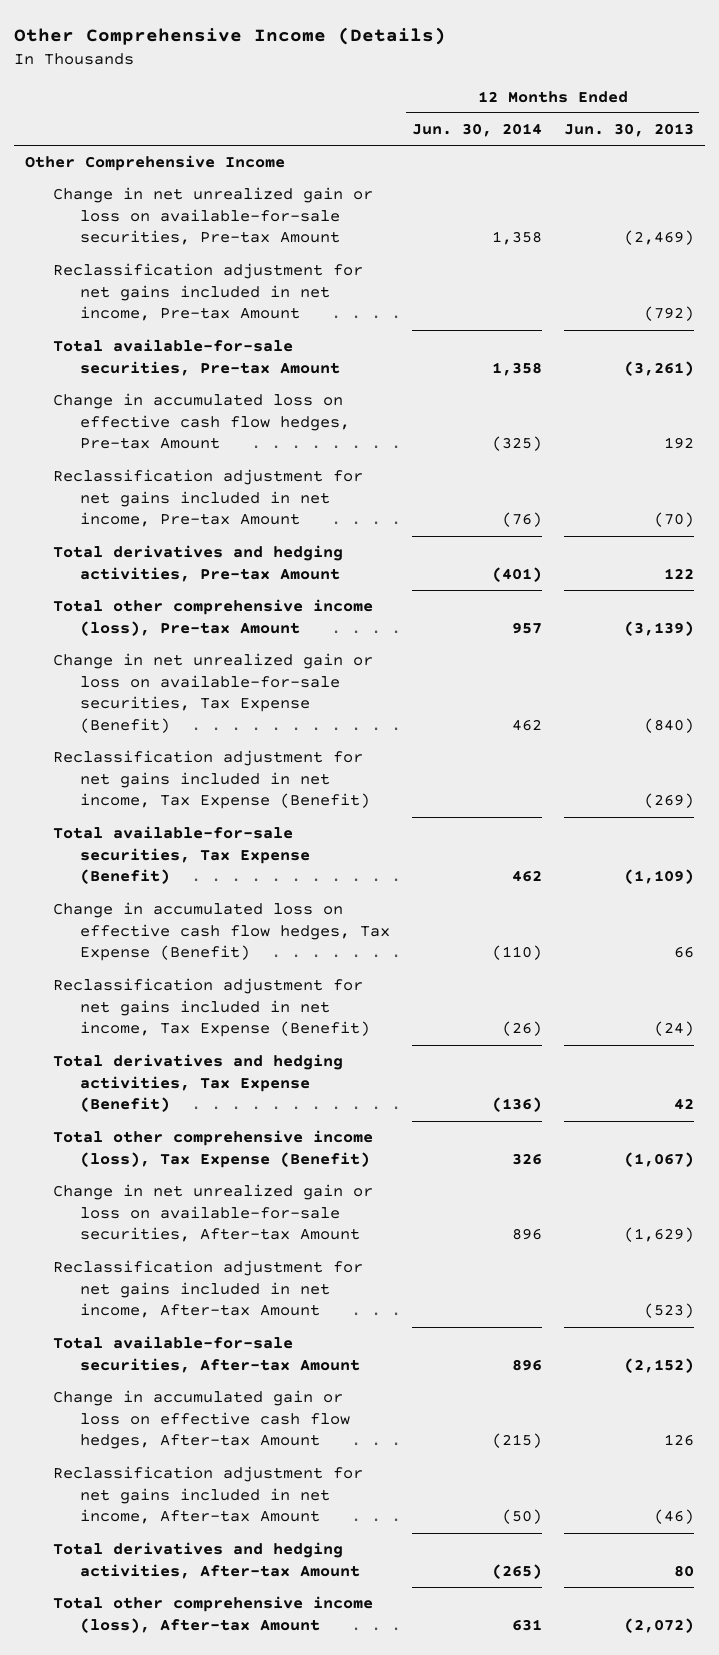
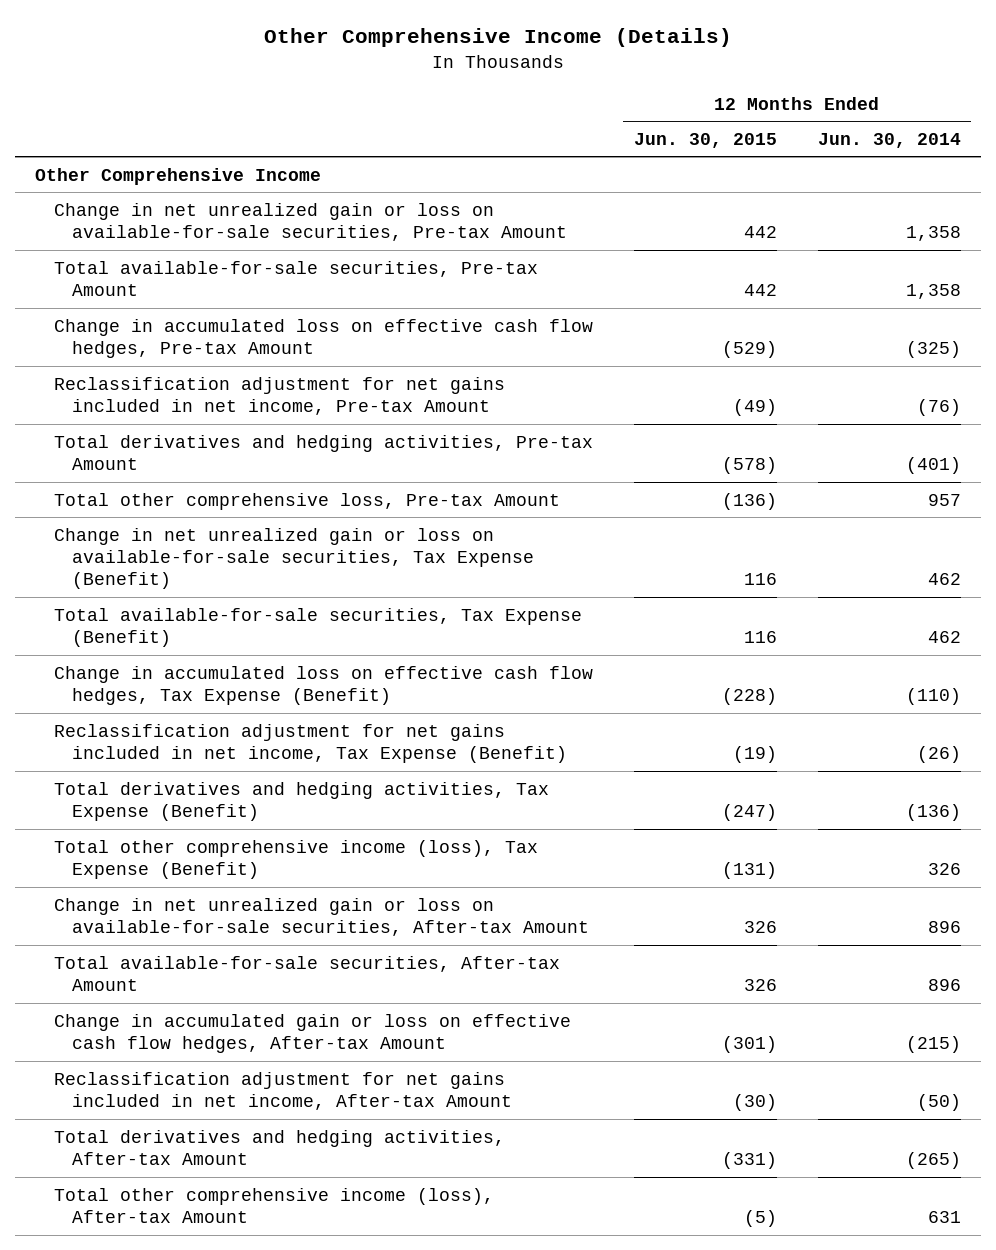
[563,123,694,138] Jun. 30, 2013 -> none
none -> [633,132,777,148] Jun. 30, 2015
[52,263,363,322] Reclassification adjustment for net gains included in net income, Pre-tax Amount -> none
[52,599,373,636] Total other comprehensive income (loss), Pre-tax Amount -> [53,492,560,510] Total other comprehensive loss, Pre-tax Amount
[52,750,370,810] Reclassification adjustment for net gains included in net income, Tax Expense (Benefit) -> none
[52,1260,363,1319] Reclassification adjustment for net gains included in net income, After-tax Amount -> none

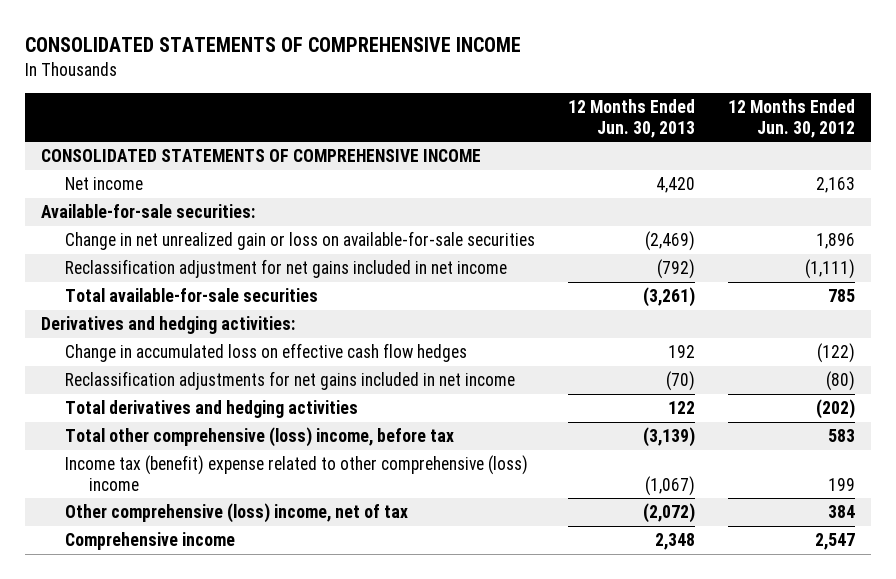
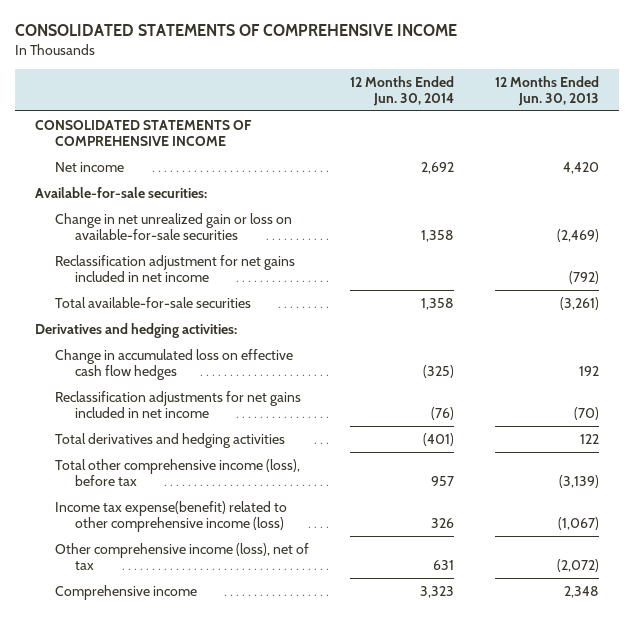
[727,99,855,138] 12 Months Ended Jun. 30, 2012 -> none
none -> [349,75,454,106] 12 Months Ended Jun. 30, 2014
[64,427,454,448] Total other comprehensive (loss) income, before tax -> [55,458,301,486] Total other comprehensive income (loss), before tax
[64,455,528,491] Income tax (benefit) expense related to other comprehensive (loss) income -> [55,500,288,532] Income tax expense(benefit) related to other comprehensive income (loss)
[64,503,408,524] Other comprehensive (loss) income, net of tax -> [55,542,310,570] Other comprehensive income (loss), net of tax

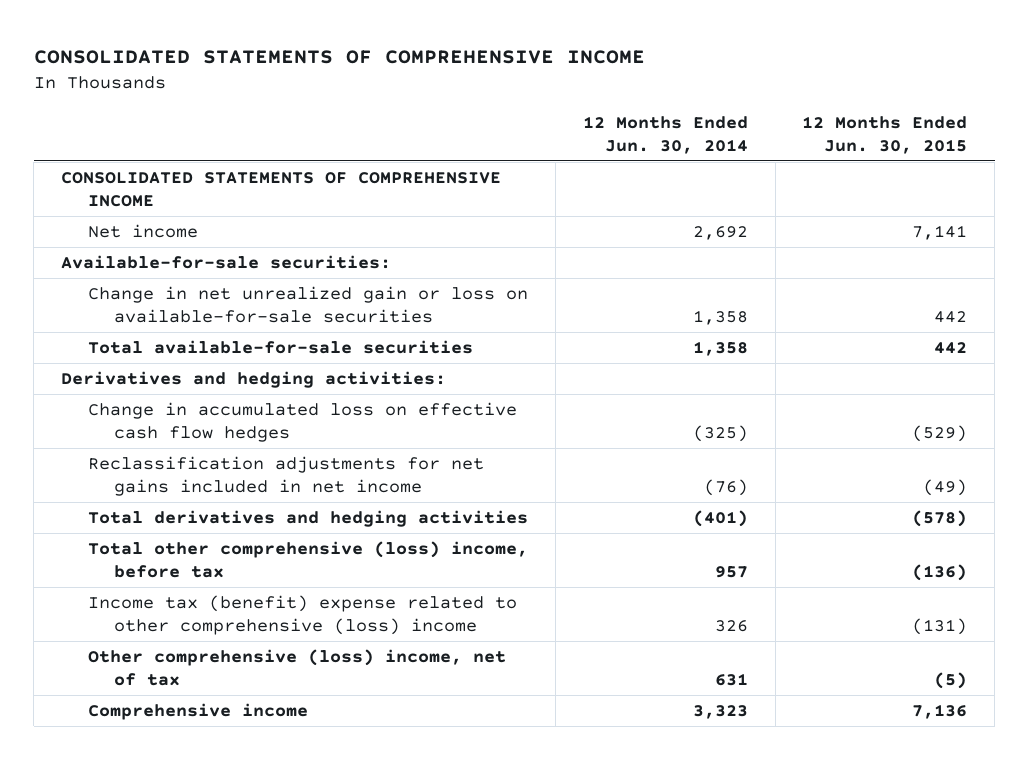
[494,75,599,106] 12 Months Ended Jun. 30, 2013 -> none
none -> [802,115,968,154] 12 Months Ended Jun. 30, 2015
[55,254,296,282] Reclassification adjustment for net gains included in net income -> none
[55,458,301,486] Total other comprehensive income (loss), before tax -> [87,541,528,579] Total other comprehensive (loss) income, before tax
[55,500,288,532] Income tax expense(benefit) related to other comprehensive income (loss) -> [87,595,517,636] Income tax (benefit) expense related to other comprehensive (loss) income
[55,542,310,570] Other comprehensive income (loss), net of tax -> [87,649,506,687] Other comprehensive (loss) income, net of tax

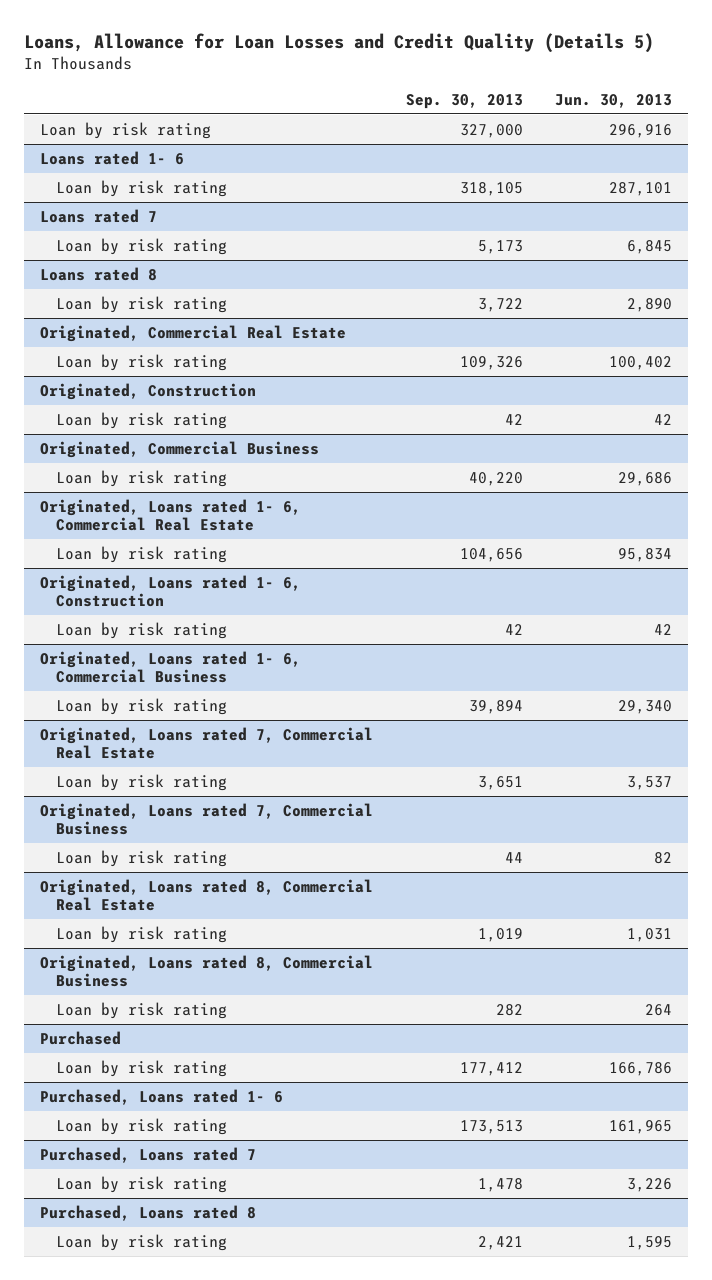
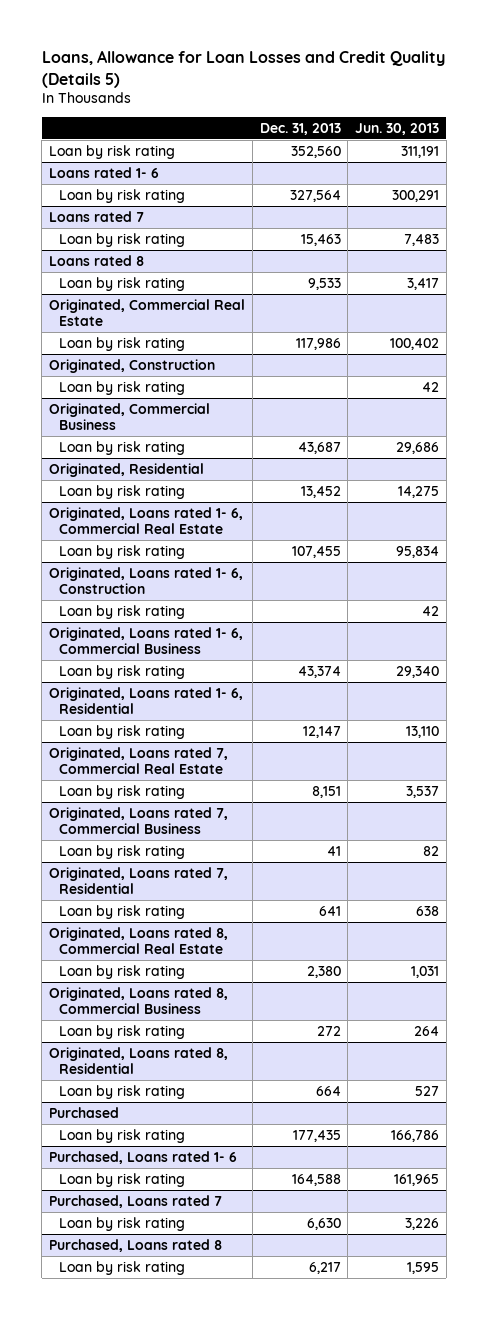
[405,93,523,109] Sep. 30, 2013 -> none
none -> [259,122,341,135] Dec. 31, 2013
[608,123,672,138] 296,916 -> [401,145,440,158] 311,191
[608,181,672,196] 287,101 -> [392,189,440,202] 300,291
[626,239,672,254] 6,845 -> [404,233,440,246] 7,483
[626,297,672,312] 2,890 -> [407,277,440,290] 3,417
none -> [49,462,205,477] Originated, Residential
none -> [59,484,186,499] Loan by risk rating
none -> [49,686,244,715] Originated, Loans rated 1- 6, Residential
none -> [59,724,186,739] Loan by risk rating
none -> [49,866,229,895] Originated, Loans rated 7, Residential
none -> [59,904,186,919] Loan by risk rating
none -> [49,1046,229,1075] Originated, Loans rated 8, Residential
none -> [59,1084,186,1099] Loan by risk rating

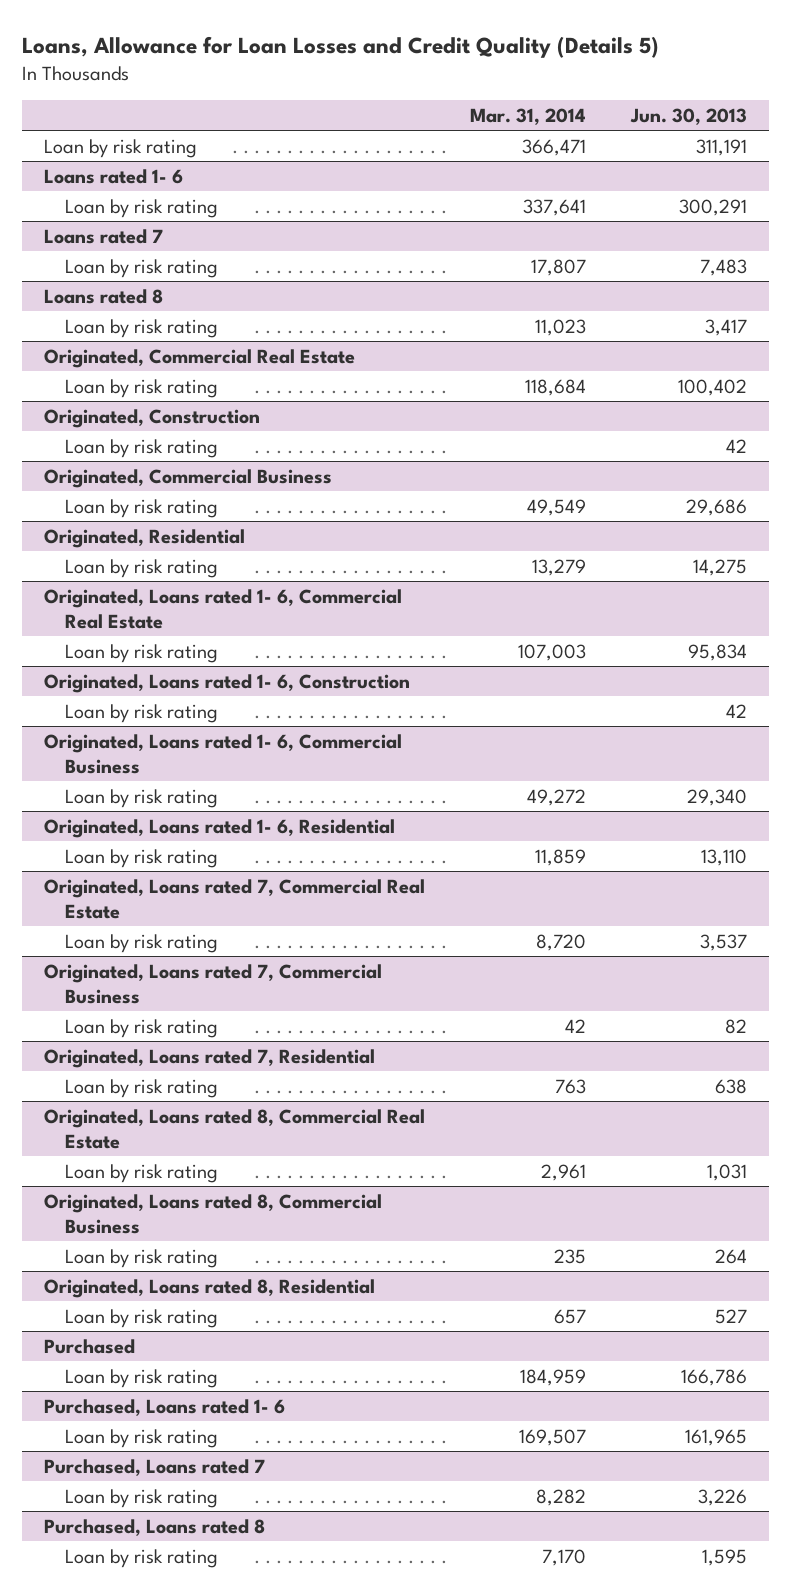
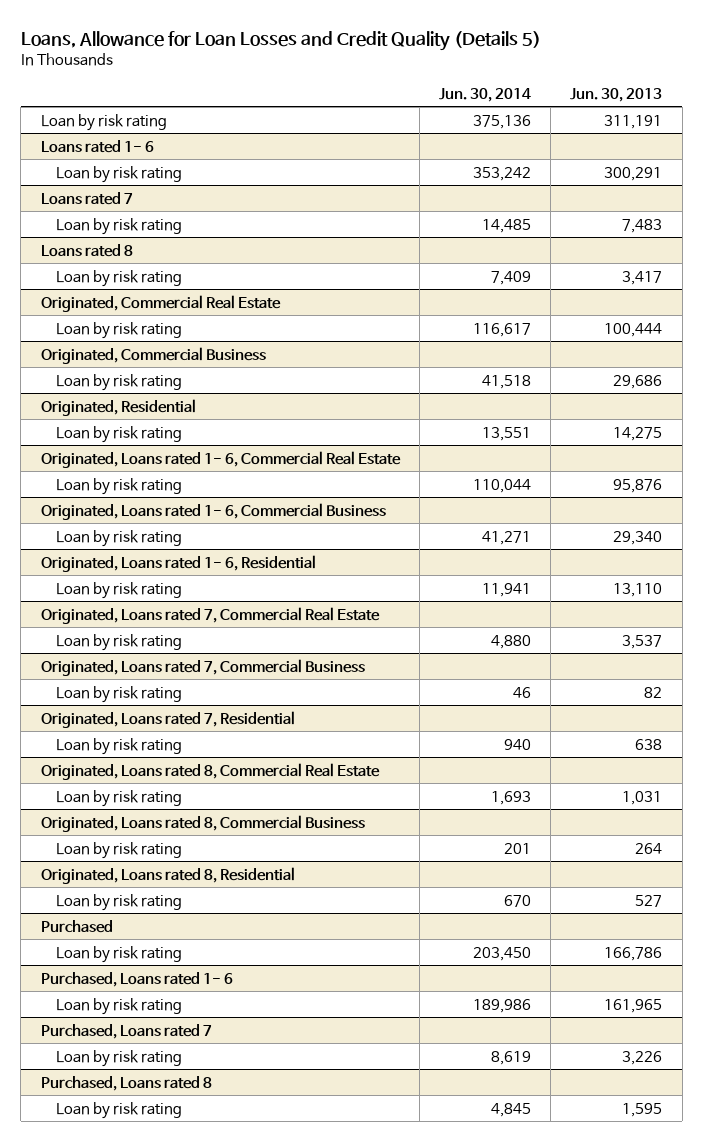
[469,107,586,125] Mar. 31, 2014 -> none
none -> [439,87,532,102] Jun. 30, 2014
[43,408,260,428] Originated, Construction -> none
[65,438,219,458] Loan by risk rating -> none
[677,378,747,396] 100,402 -> [604,322,663,337] 100,444
[43,673,410,693] Originated, Loans rated 1- 6, Construction -> none
[65,703,219,723] Loan by risk rating -> none
[687,643,747,661] 95,834 -> [613,478,663,493] 95,876

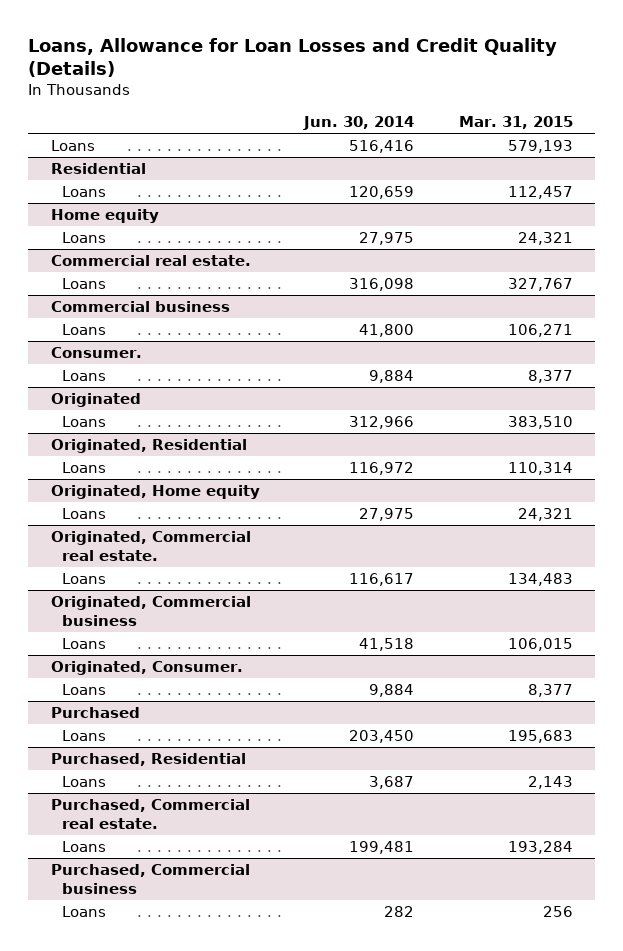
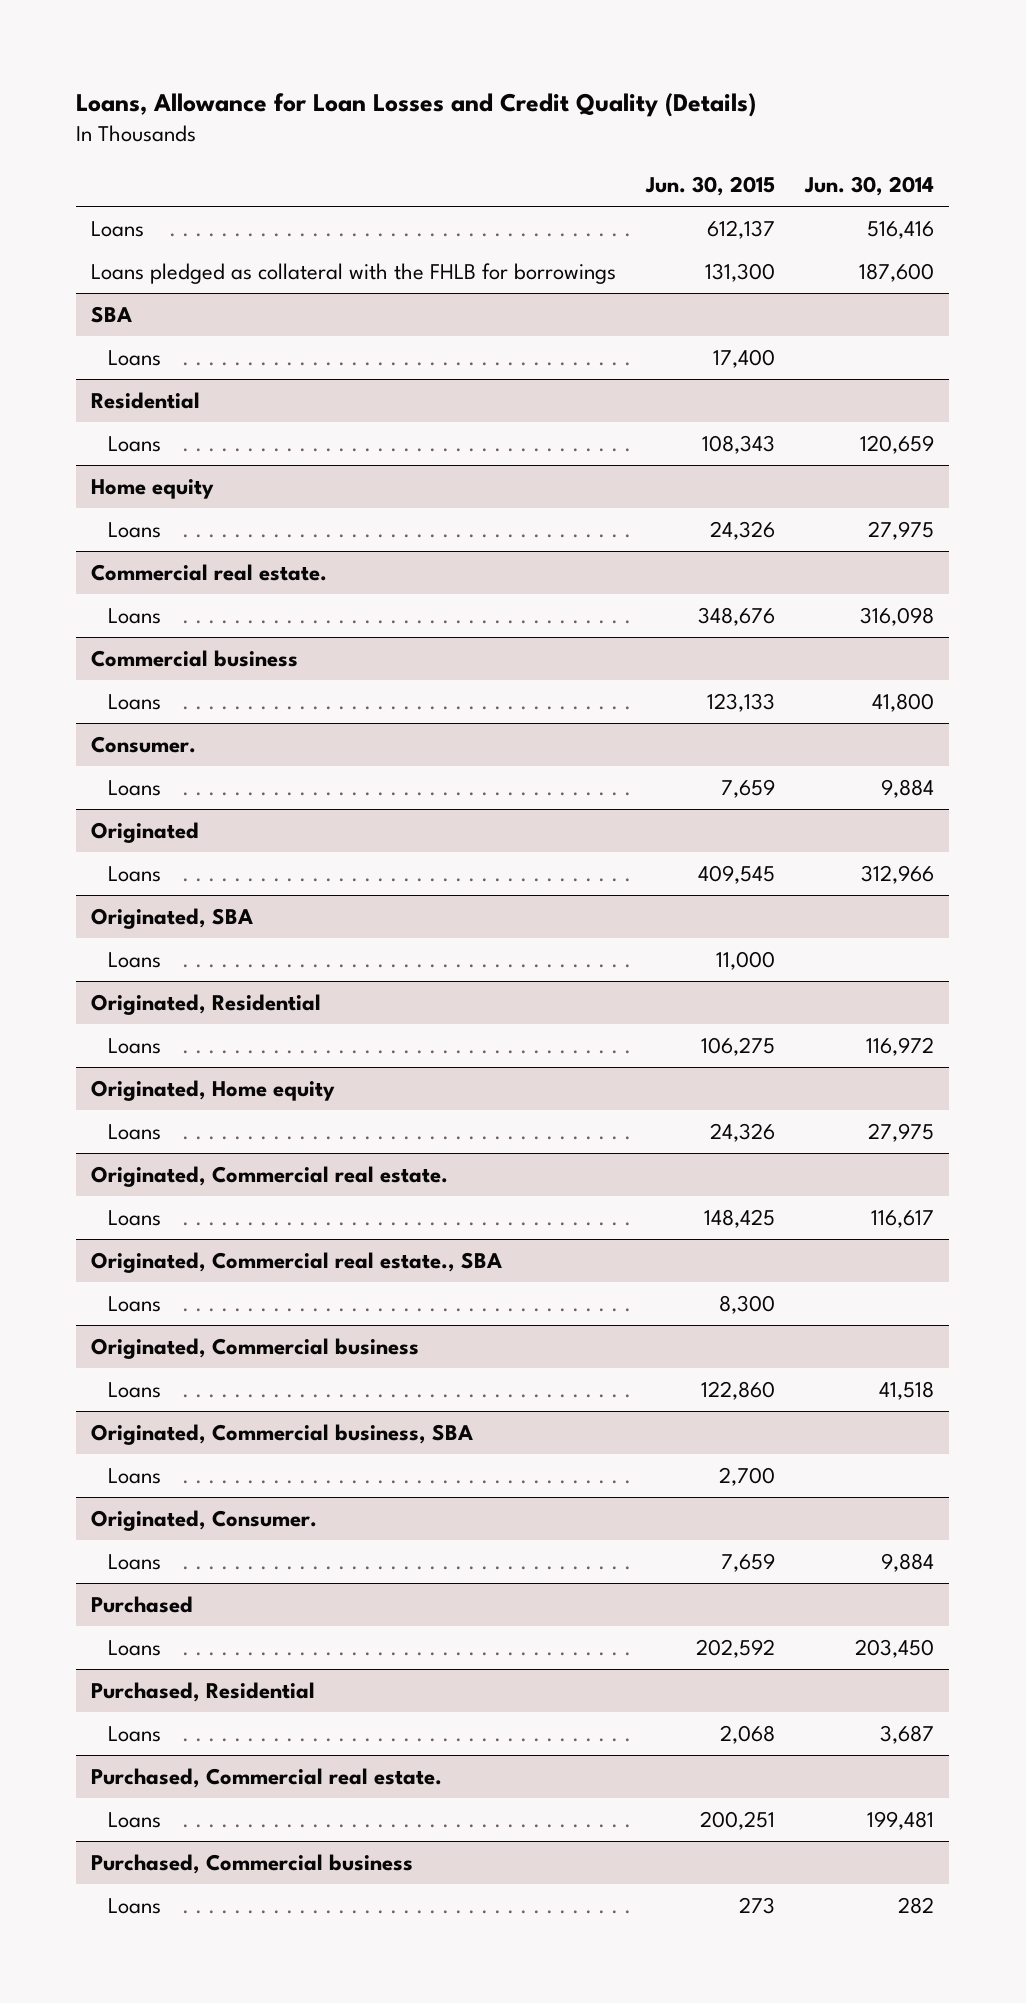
[458,116,573,130] Mar. 31, 2015 -> none
none -> [645,176,776,197] Jun. 30, 2015
none -> [91,262,617,284] Loans pledged as collateral with the FHLB for borrowings
none -> [91,305,133,323] SBA
none -> [108,349,162,366] Loans
none -> [91,907,254,929] Originated, SBA
none -> [108,951,162,968] Loans
none -> [91,1251,503,1273] Originated, Commercial real estate., SBA
none -> [108,1295,162,1312] Loans
none -> [91,1423,474,1445] Originated, Commercial business, SBA
none -> [108,1467,162,1484] Loans

